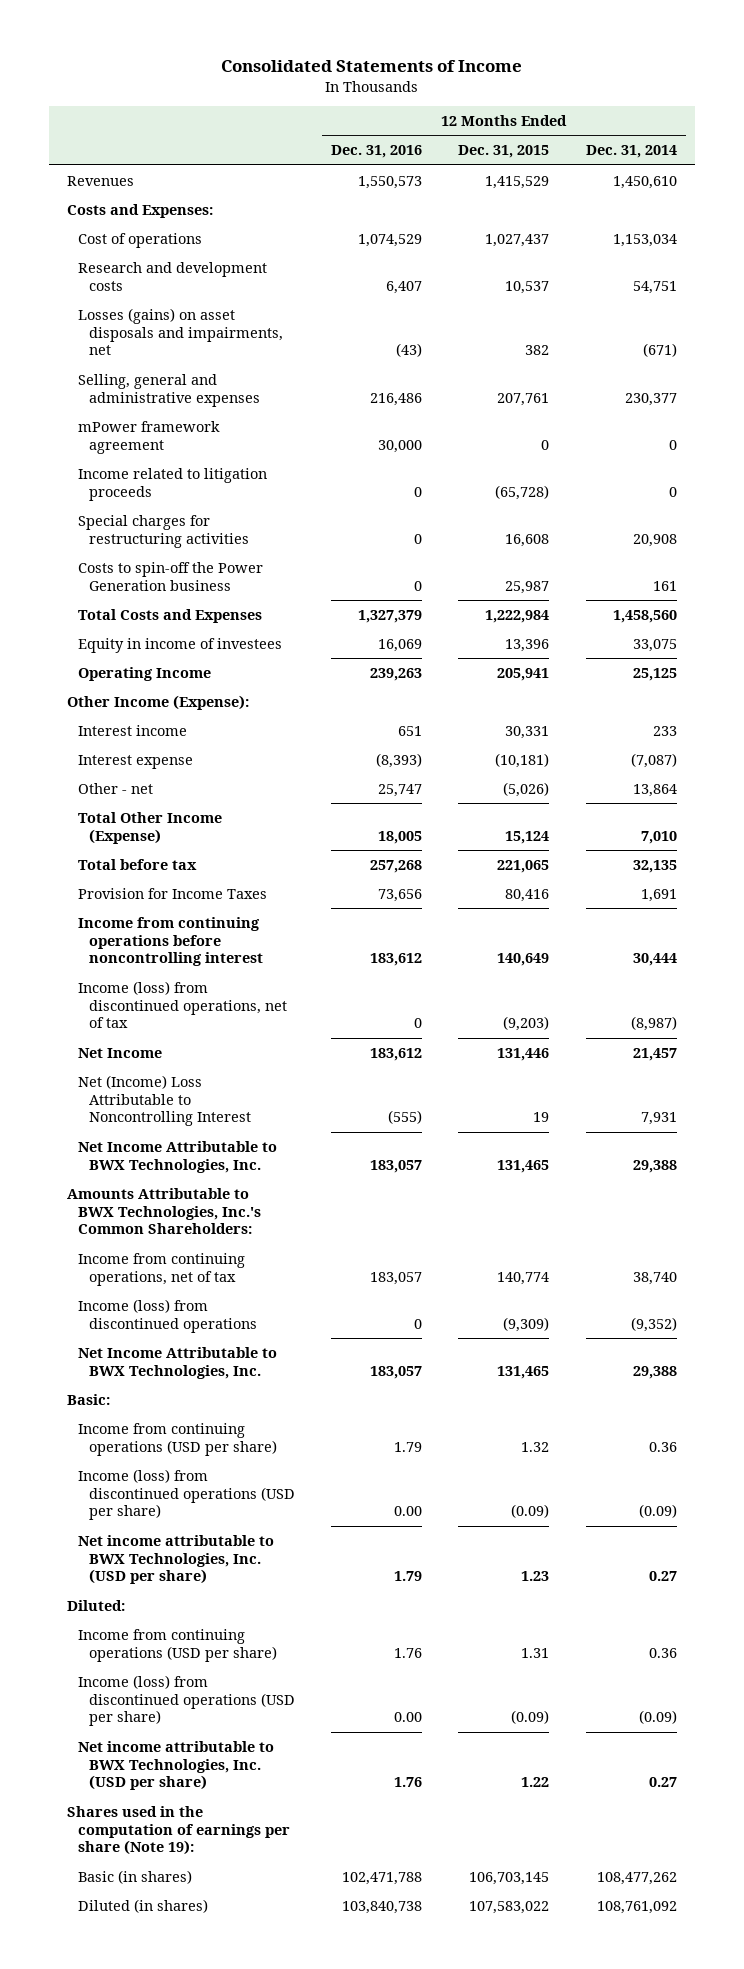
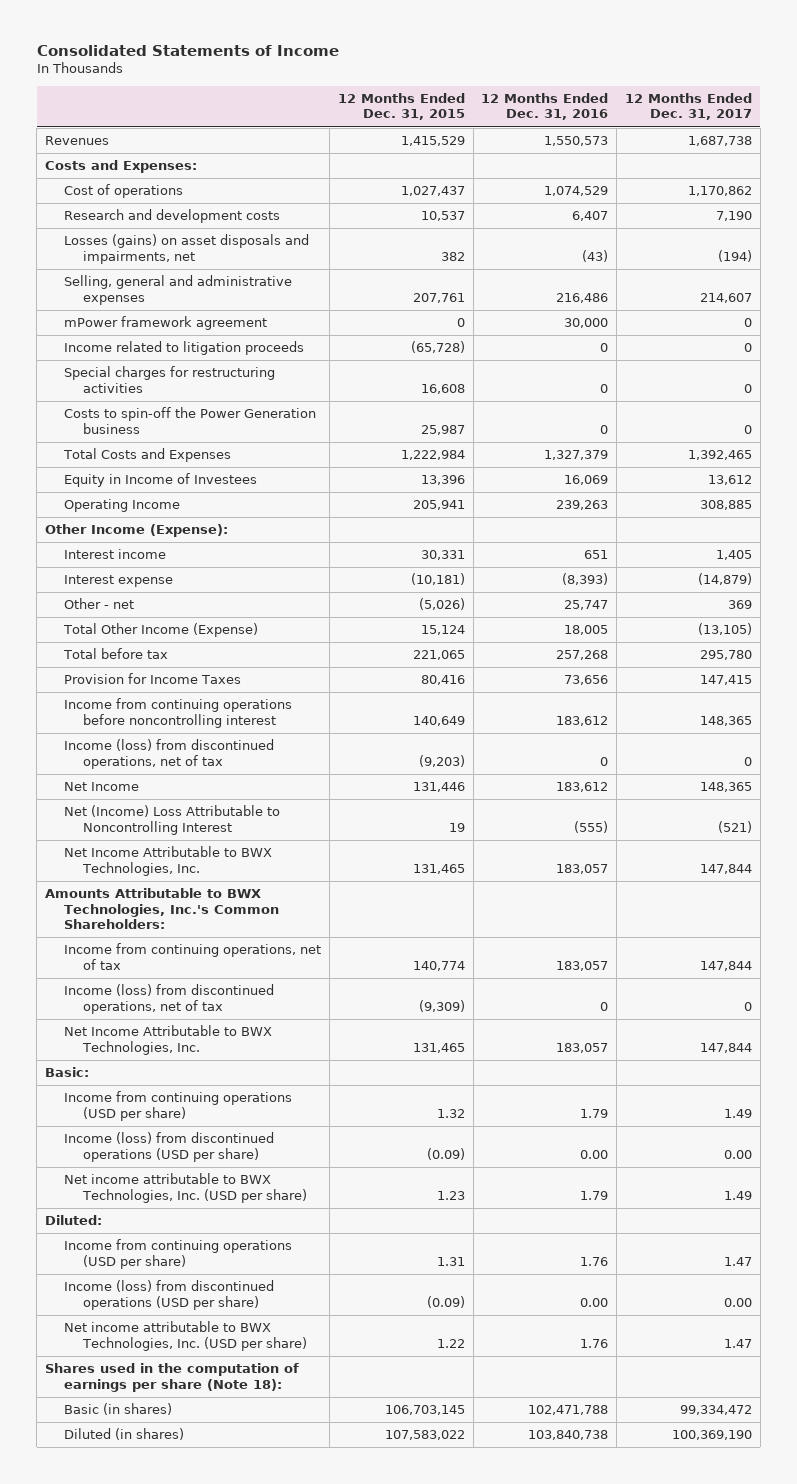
[585,145,677,159] Dec. 31, 2014 -> none
none -> [625,92,753,121] 12 Months Ended Dec. 31, 2017
[77,637,282,653] Equity in income of investees -> [63,473,257,488] Equity in Income of Investees
[77,1298,257,1333] Income (loss) from discontinued operations -> [63,984,274,1014] Income (loss) from discontinued operations, net of tax
[67,1805,290,1856] Shares used in the computation of earnings per share (Note 19): -> [44,1363,299,1392] Shares used in the computation of earnings per share (Note 18):

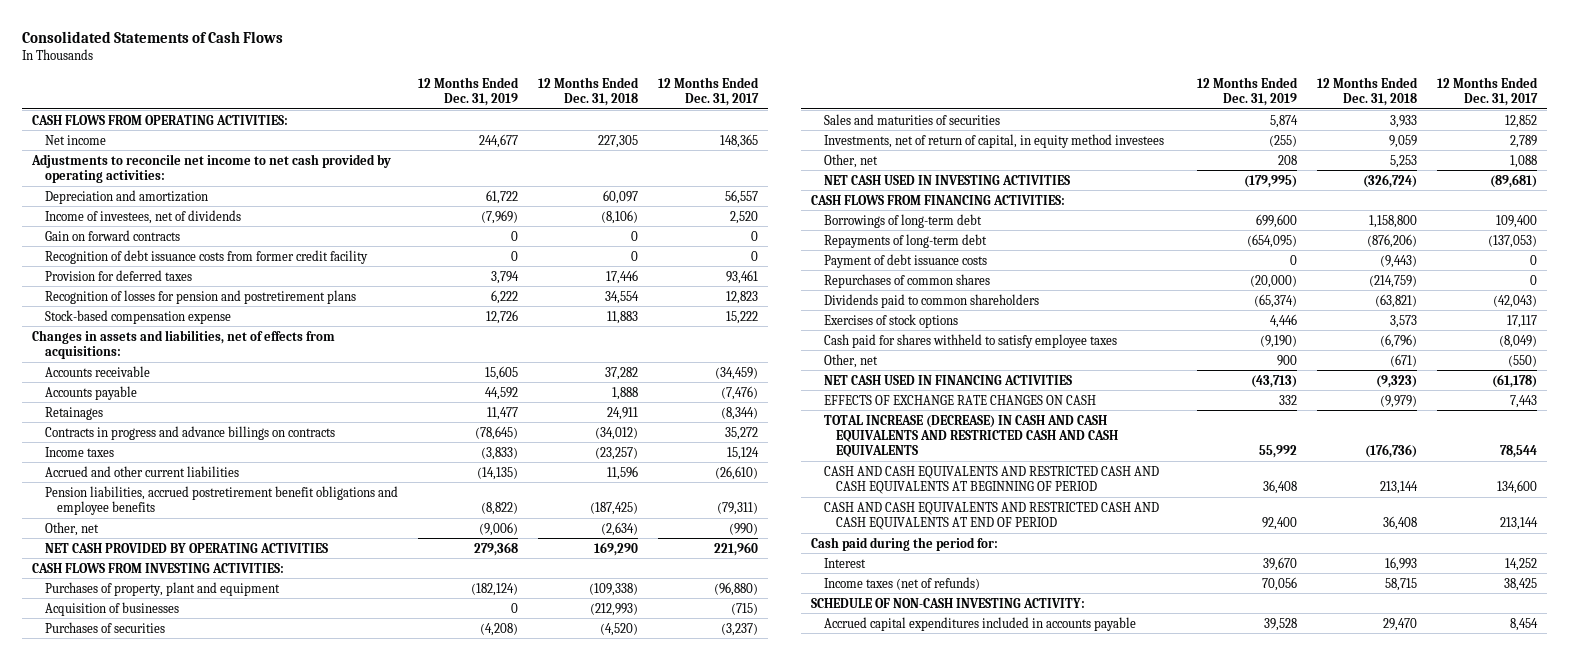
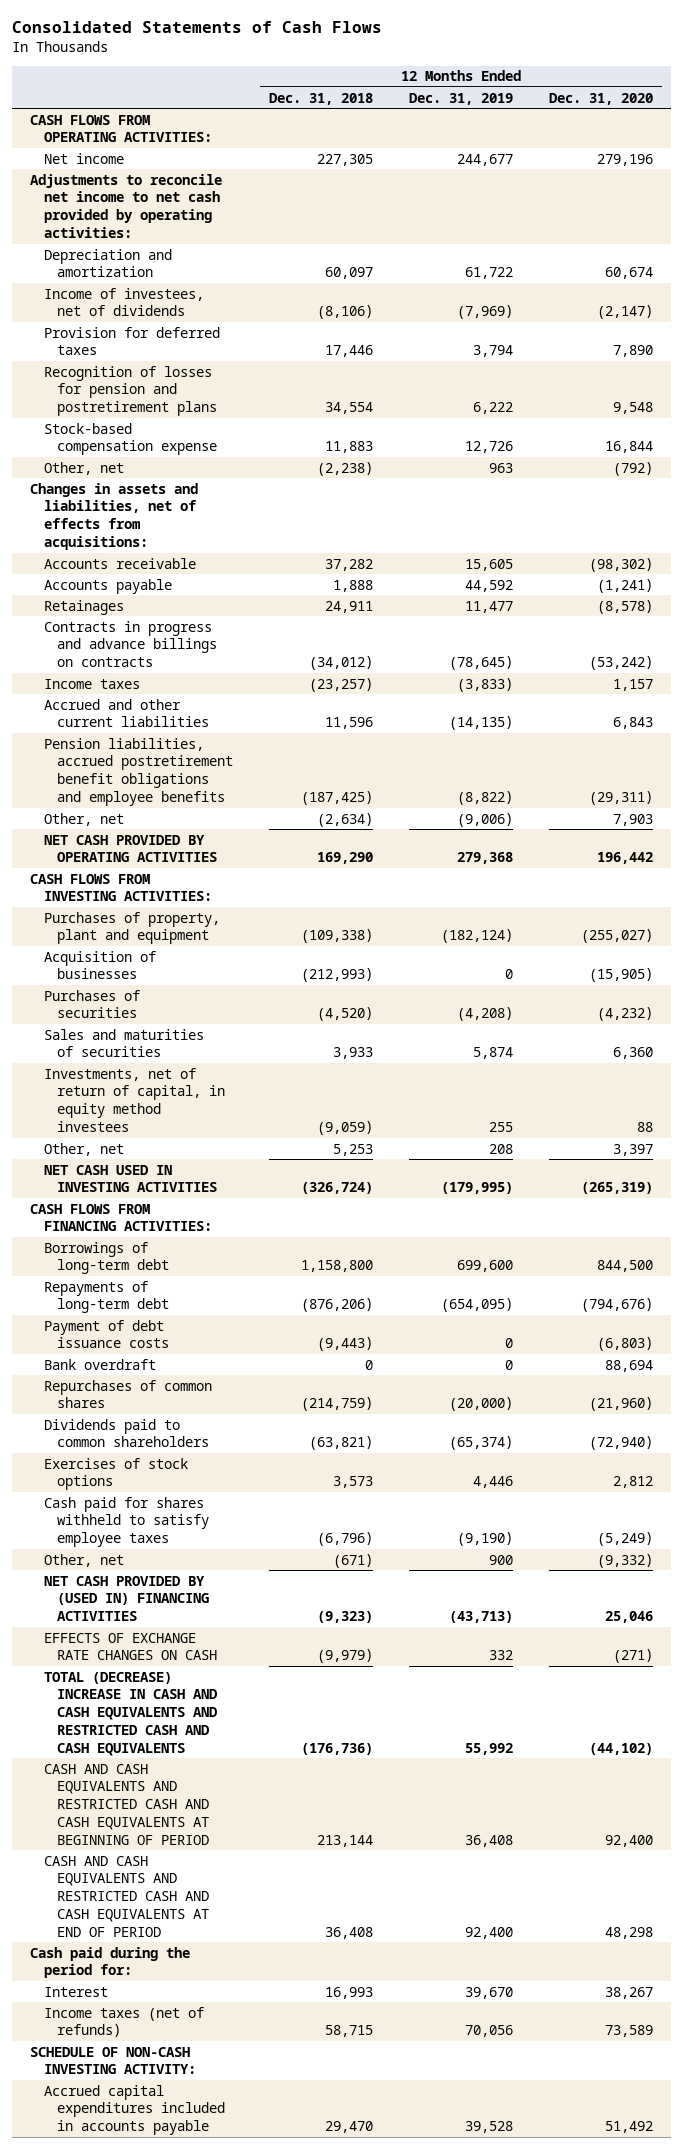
[658,76,760,107] 12 Months Ended Dec. 31, 2017 -> none
none -> [548,92,653,105] Dec. 31, 2020
[44,229,180,241] Gain on forward contracts -> none
[44,249,368,264] Recognition of debt issuance costs from former credit facility -> none
none -> [43,461,124,475] Other, net
[1268,134,1297,147] (255) -> [489,1121,514,1132] 255
[1388,134,1417,148] 9,059 -> [317,1120,374,1135] (9,059)
none -> [43,1358,156,1370] Bank overdraft
[823,374,1072,385] NET CASH USED IN FINANCING ACTIVITIES -> [43,1575,210,1622] NET CASH PROVIDED BY (USED IN) FINANCING ACTIVITIES
[823,414,1119,458] TOTAL INCREASE (DECREASE) IN CASH AND CASH EQUIVALENTS AND RESTRICTED CASH AND CASH EQUIVALENTS -> [43,1671,218,1756] TOTAL (DECREASE) INCREASE IN CASH AND CASH EQUIVALENTS AND RESTRICTED CASH AND CASH EQUIVALENTS

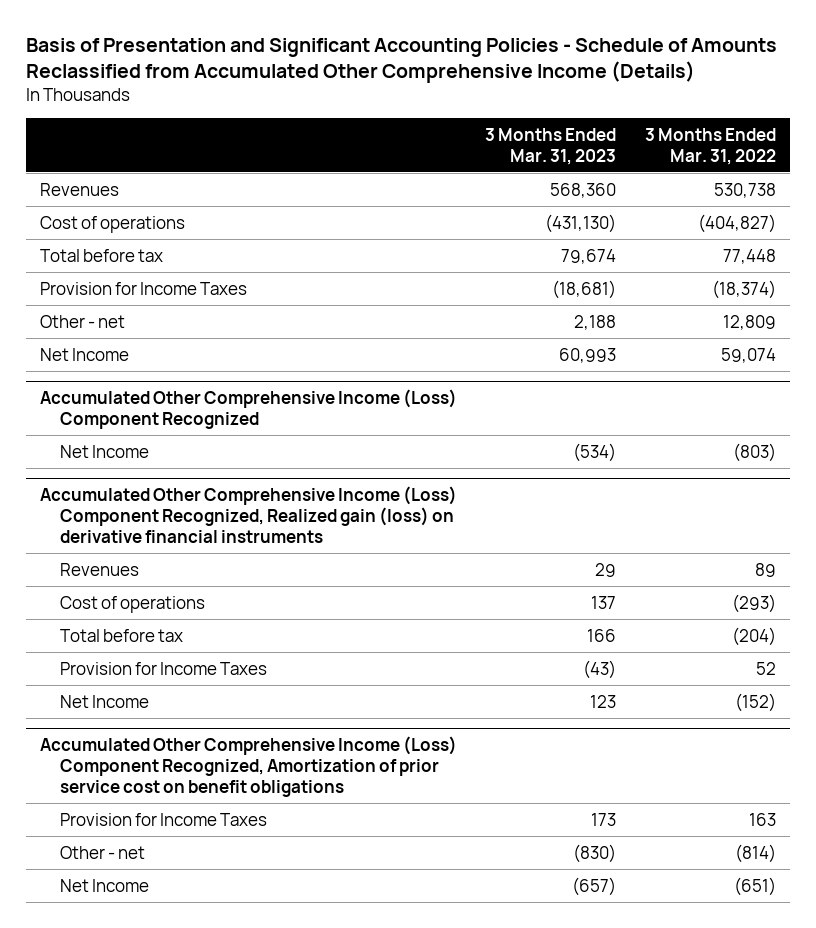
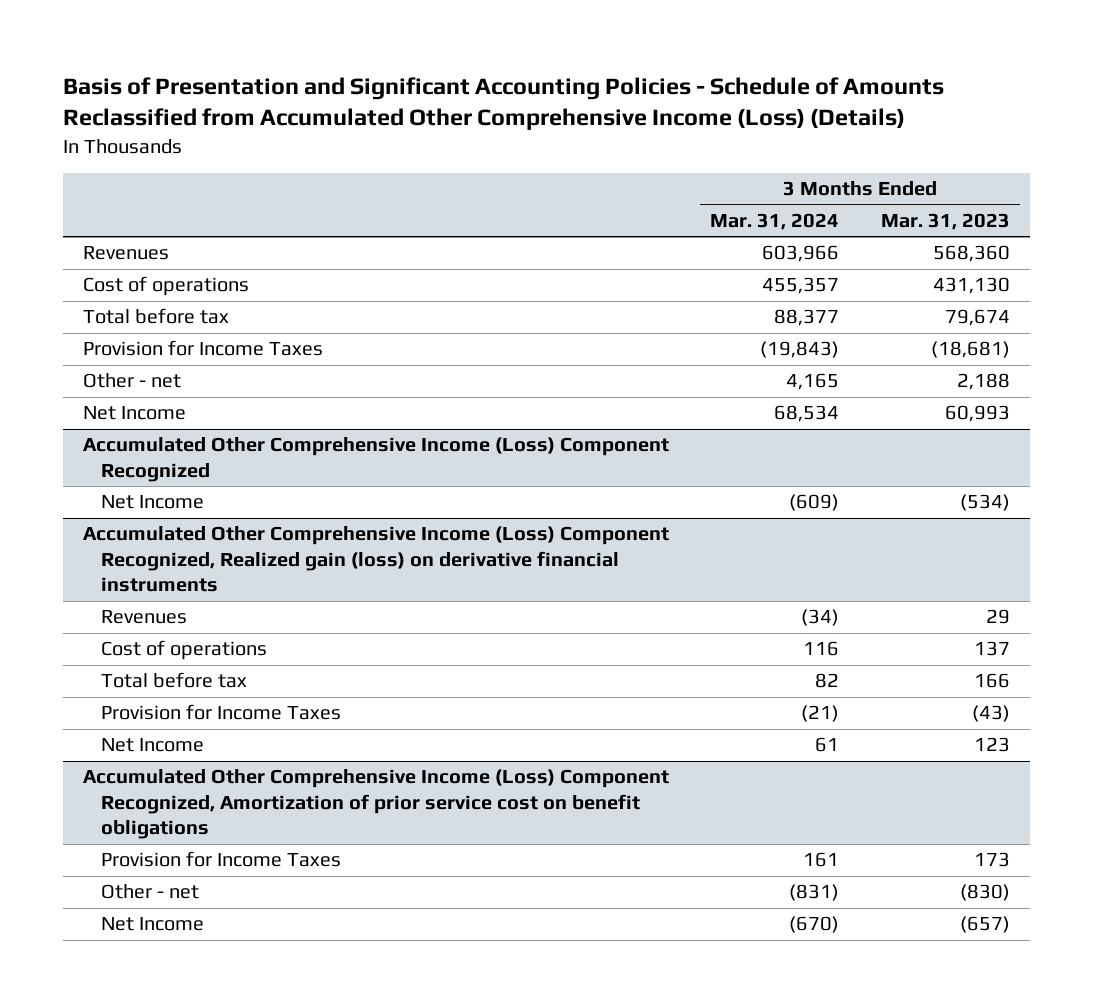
[25,38,777,84] Basis of Presentation and Significant Accounting Policies - Schedule of Amounts Reclassified from Accumulated Other Comprehensive Income (Details) -> [62,76,944,131] Basis of Presentation and Significant Accounting Policies - Schedule of Amounts Reclassified from Accumulated Other Comprehensive Income (Loss) (Details)
[644,127,776,165] 3 Months Ended Mar. 31, 2022 -> none
none -> [710,212,840,230] Mar. 31, 2024
[545,213,617,233] (431,130) -> [932,277,1010,295] 431,130

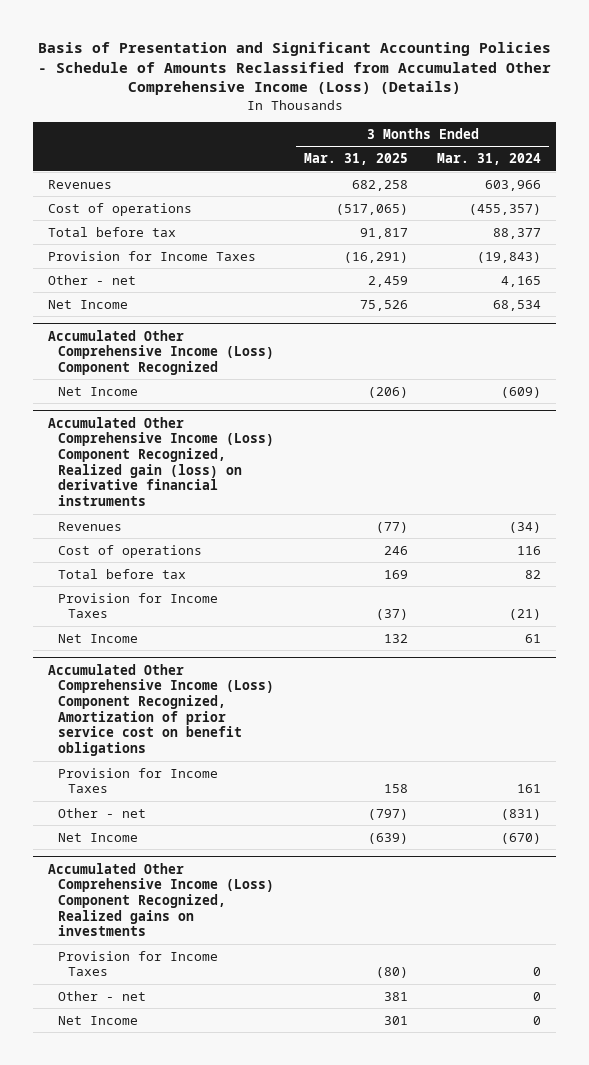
[880,212,1010,230] Mar. 31, 2023 -> none
none -> [303,153,408,166] Mar. 31, 2025
[762,277,840,295] 455,357 -> [469,203,542,215] (455,357)
none -> [47,862,274,937] Accumulated Other Comprehensive Income (Loss) Component Recognized, Realized gains on investments
none -> [57,950,218,977] Provision for Income Taxes
none -> [57,990,146,1001] Other - net
none -> [57,1015,138,1025] Net Income

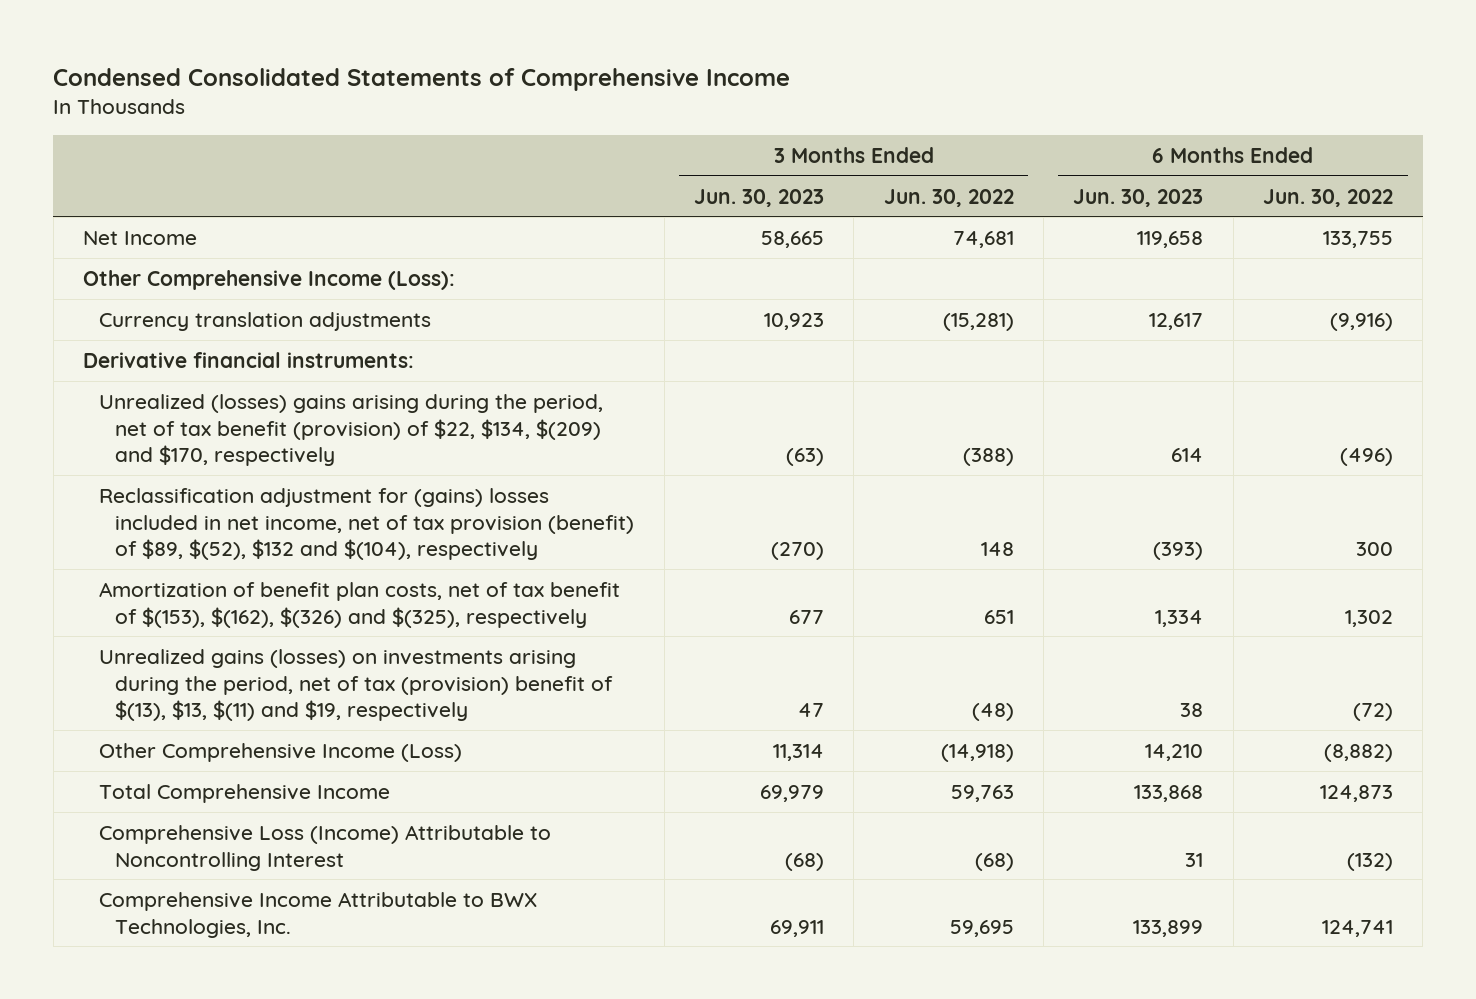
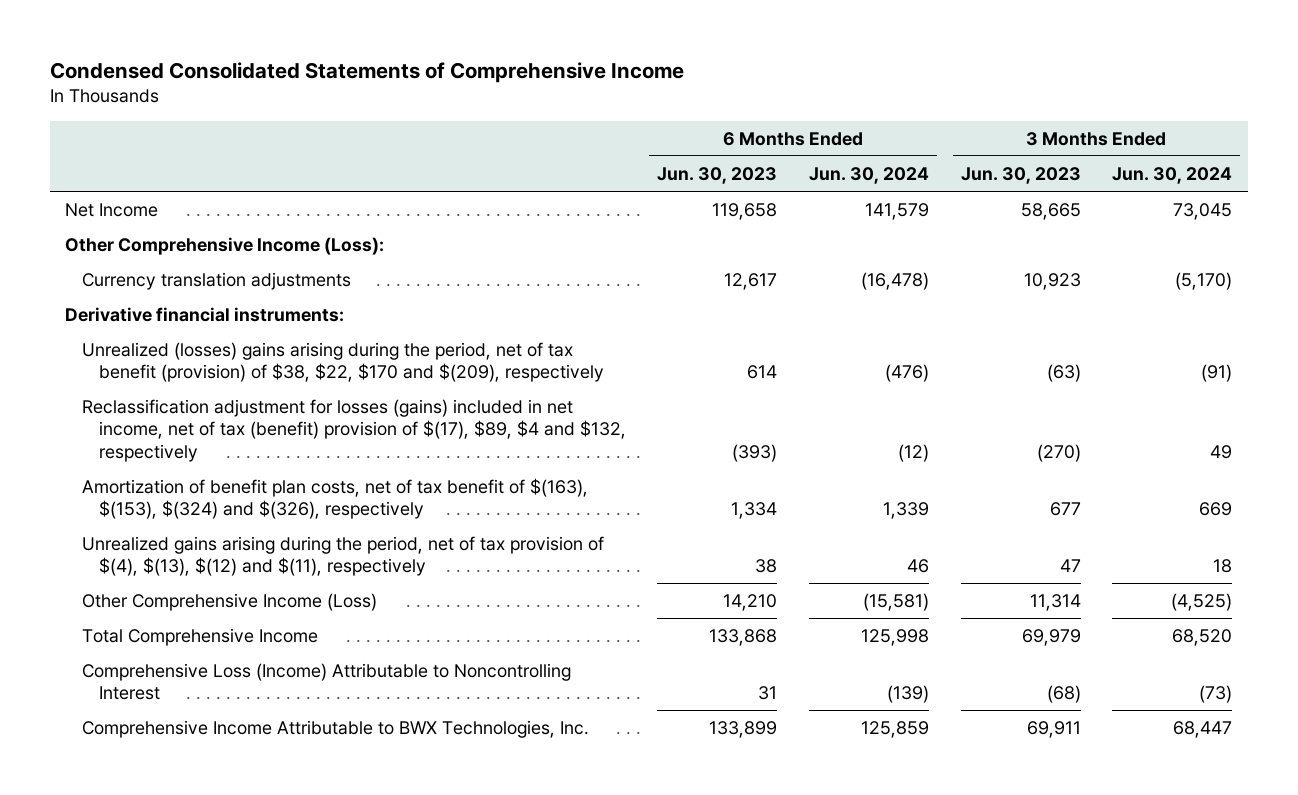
[883,188,1014,207] Jun. 30, 2022 -> none
[1262,188,1393,207] Jun. 30, 2022 -> none
none -> [808,166,929,184] Jun. 30, 2024
none -> [1112,166,1233,184] Jun. 30, 2024
[99,393,604,467] Unrealized (losses) gains arising during the period, net of tax benefit (provision) of $22, $134, $(209) and $170, respectively -> [82,342,604,383] Unrealized (losses) gains arising during the period, net of tax benefit (provision) of $38, $22, $170 and $(209), respectively
[99,487,635,561] Reclassification adjustment for (gains) losses included in net income, net of tax provision (benefit) of $89, $(52), $132 and $(104), respectively -> [82,399,626,462] Reclassification adjustment for losses (gains) included in net income, net of tax (benefit) provision of $(17), $89, $4 and $132, respectively
[99,581,621,628] Amortization of benefit plan costs, net of tax benefit of $(153), $(162), $(326) and $(325), respectively -> [82,478,589,520] Amortization of benefit plan costs, net of tax benefit of $(163), $(153), $(324) and $(326), respectively
[99,648,614,722] Unrealized gains (losses) on investments arising during the period, net of tax (provision) benefit of $(13), $13, $(11) and $19, respectively -> [82,536,605,577] Unrealized gains arising during the period, net of tax provision of $(4), $(13), $(12) and $(11), respectively

